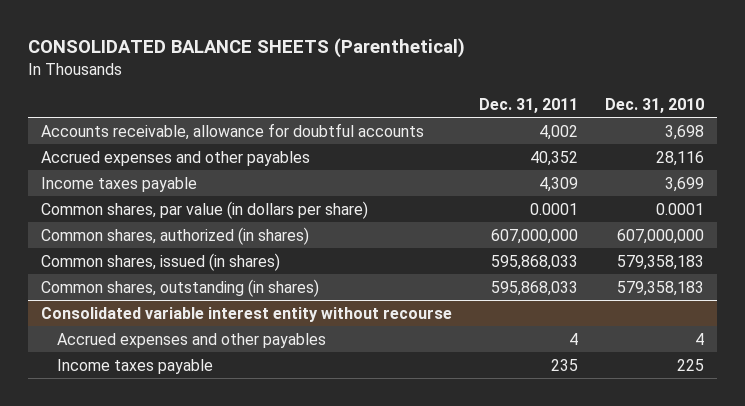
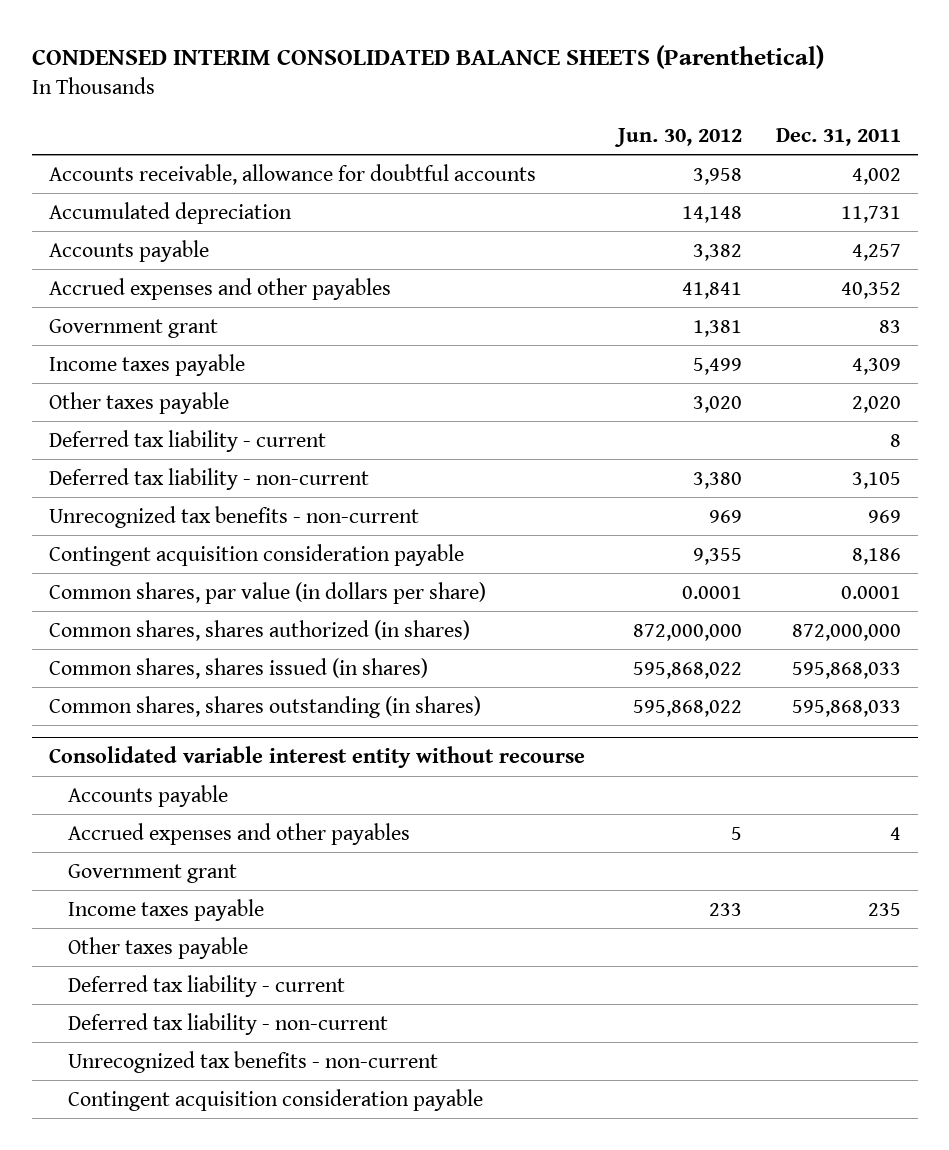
[27,37,465,58] CONSOLIDATED BALANCE SHEETS (Parenthetical) -> [31,45,824,70] CONDENSED INTERIM CONSOLIDATED BALANCE SHEETS (Parenthetical)
[604,97,704,113] Dec. 31, 2010 -> none
none -> [614,127,743,147] Jun. 30, 2012
none -> [48,201,292,224] Accumulated depreciation
none -> [48,239,209,262] Accounts payable
none -> [48,318,218,338] Government grant
none -> [48,391,229,414] Other taxes payable
none -> [48,429,326,452] Deferred tax liability - current
none -> [48,467,369,490] Deferred tax liability - non-current
none -> [48,505,419,528] Unrecognized tax benefits - non-current
none -> [48,543,464,566] Contingent acquisition consideration payable
[41,226,310,245] Common shares, authorized (in shares) -> [48,619,470,641] Common shares, shares authorized (in shares)
[490,228,578,244] 607,000,000 -> [791,623,901,641] 872,000,000
[41,252,281,271] Common shares, issued (in shares) -> [48,657,428,679] Common shares, shares issued (in shares)
[41,278,320,297] Common shares, outstanding (in shares) -> [48,695,481,718] Common shares, shares outstanding (in shares)
none -> [68,784,229,807] Accounts payable
none -> [68,863,238,883] Government grant
none -> [68,936,249,959] Other taxes payable
none -> [68,974,346,997] Deferred tax liability - current
none -> [68,1012,389,1035] Deferred tax liability - non-current
none -> [68,1050,439,1073] Unrecognized tax benefits - non-current
none -> [68,1088,484,1111] Contingent acquisition consideration payable

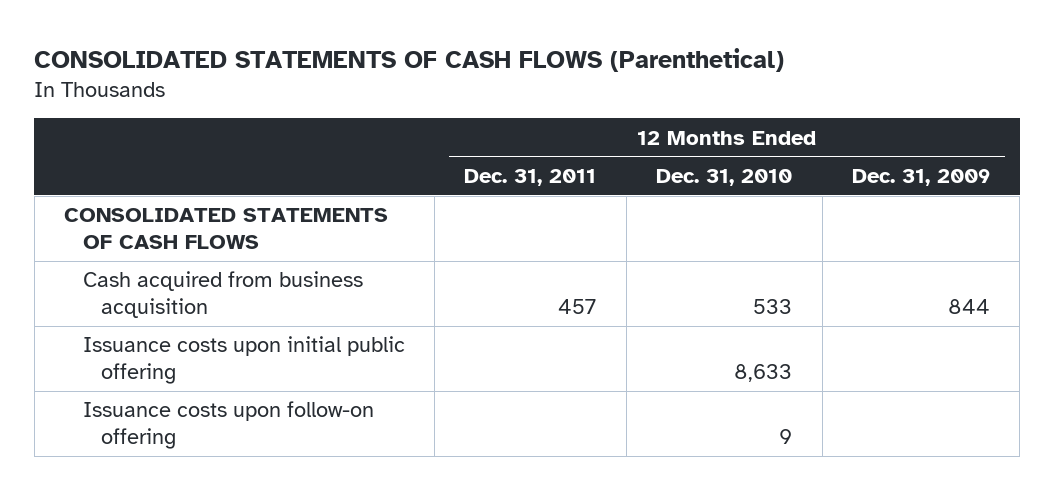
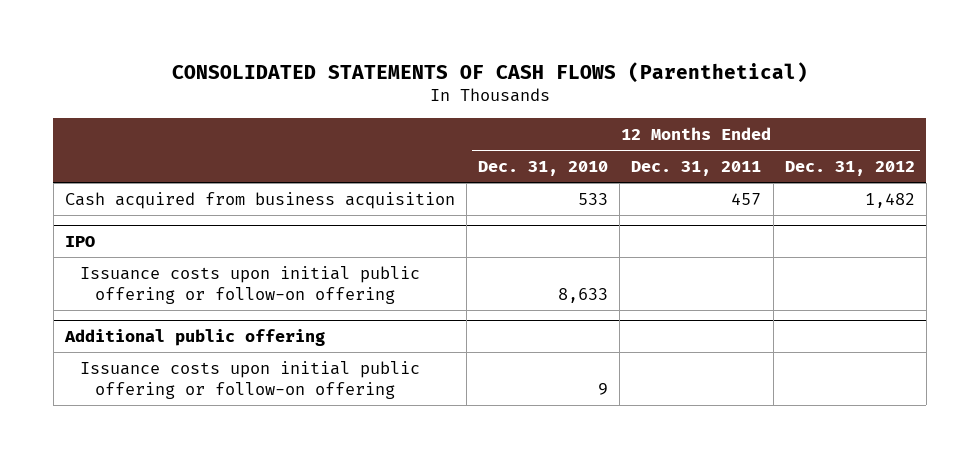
[851,168,990,186] Dec. 31, 2009 -> none
none -> [784,160,915,176] Dec. 31, 2012
[64,208,389,250] CONSOLIDATED STATEMENTS OF CASH FLOWS -> none
none -> [65,236,96,248] IPO
[82,336,405,385] Issuance costs upon initial public offering -> [79,265,420,304] Issuance costs upon initial public offering or follow-on offering
none -> [64,329,326,347] Additional public offering
[82,401,374,450] Issuance costs upon follow-on offering -> [79,360,420,399] Issuance costs upon initial public offering or follow-on offering

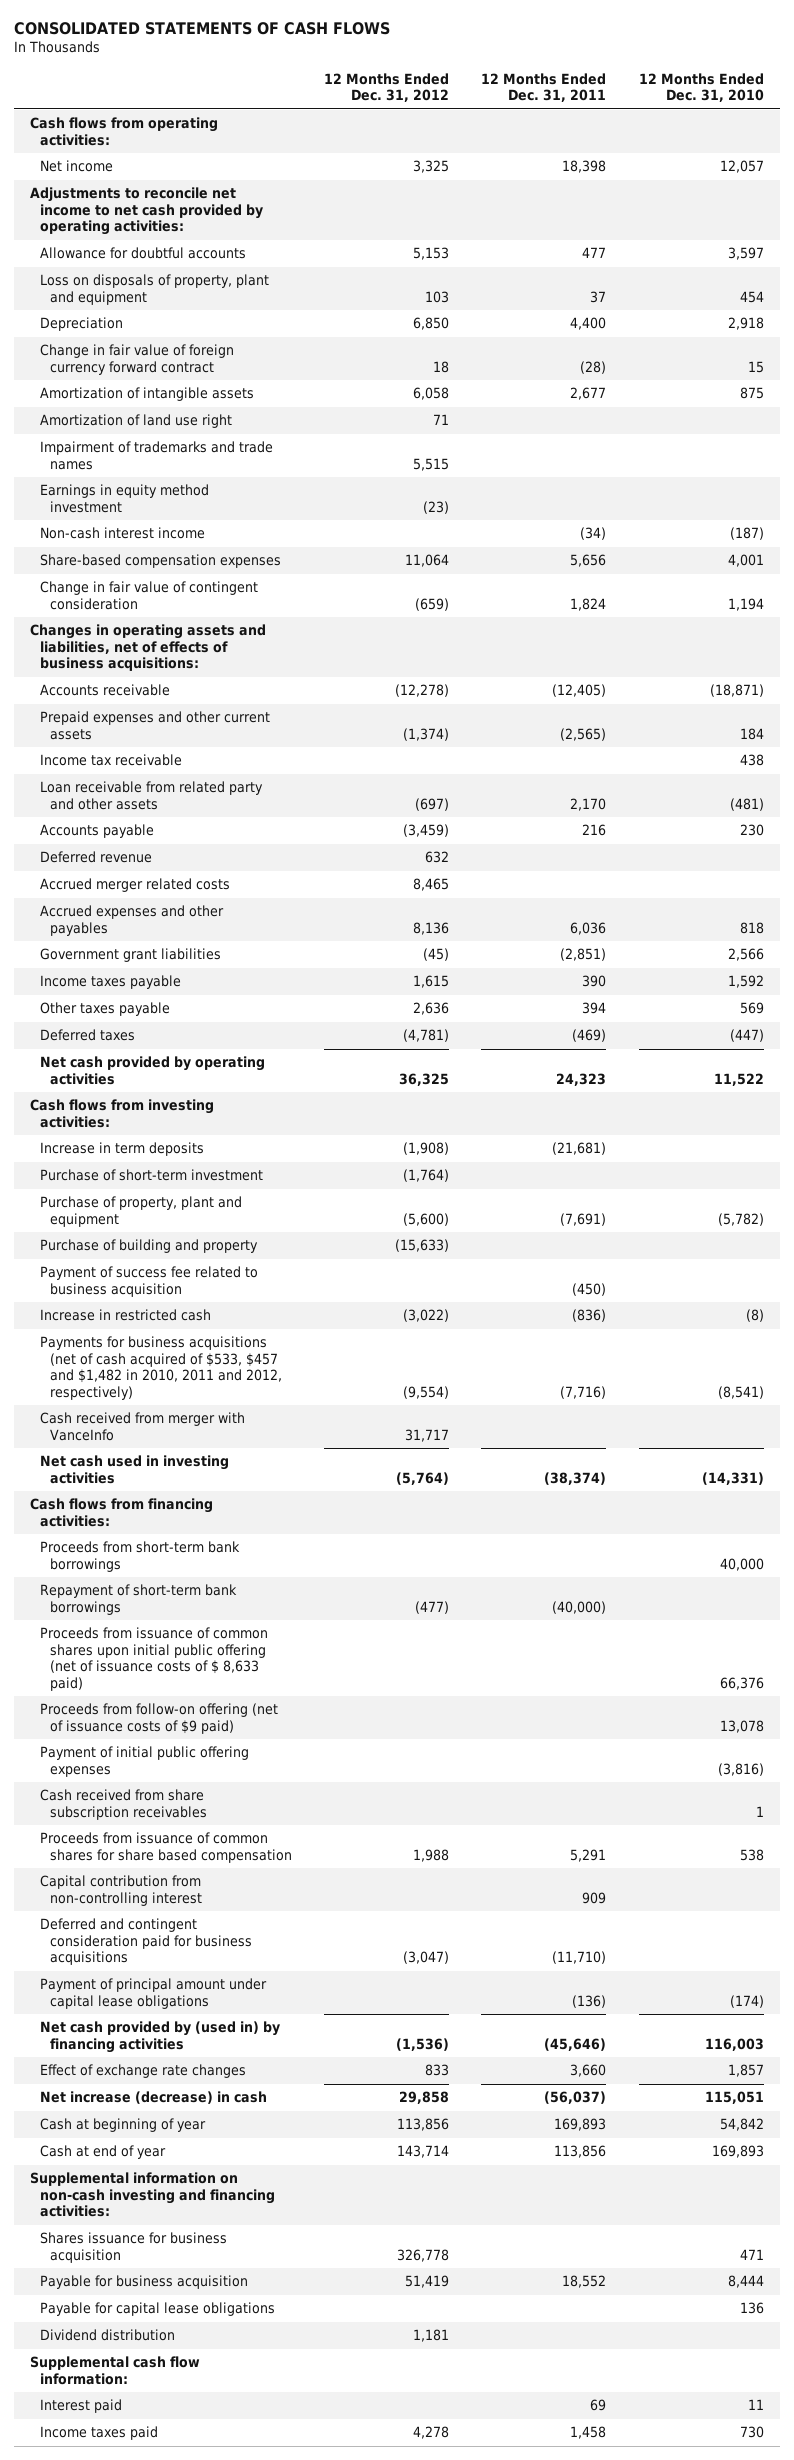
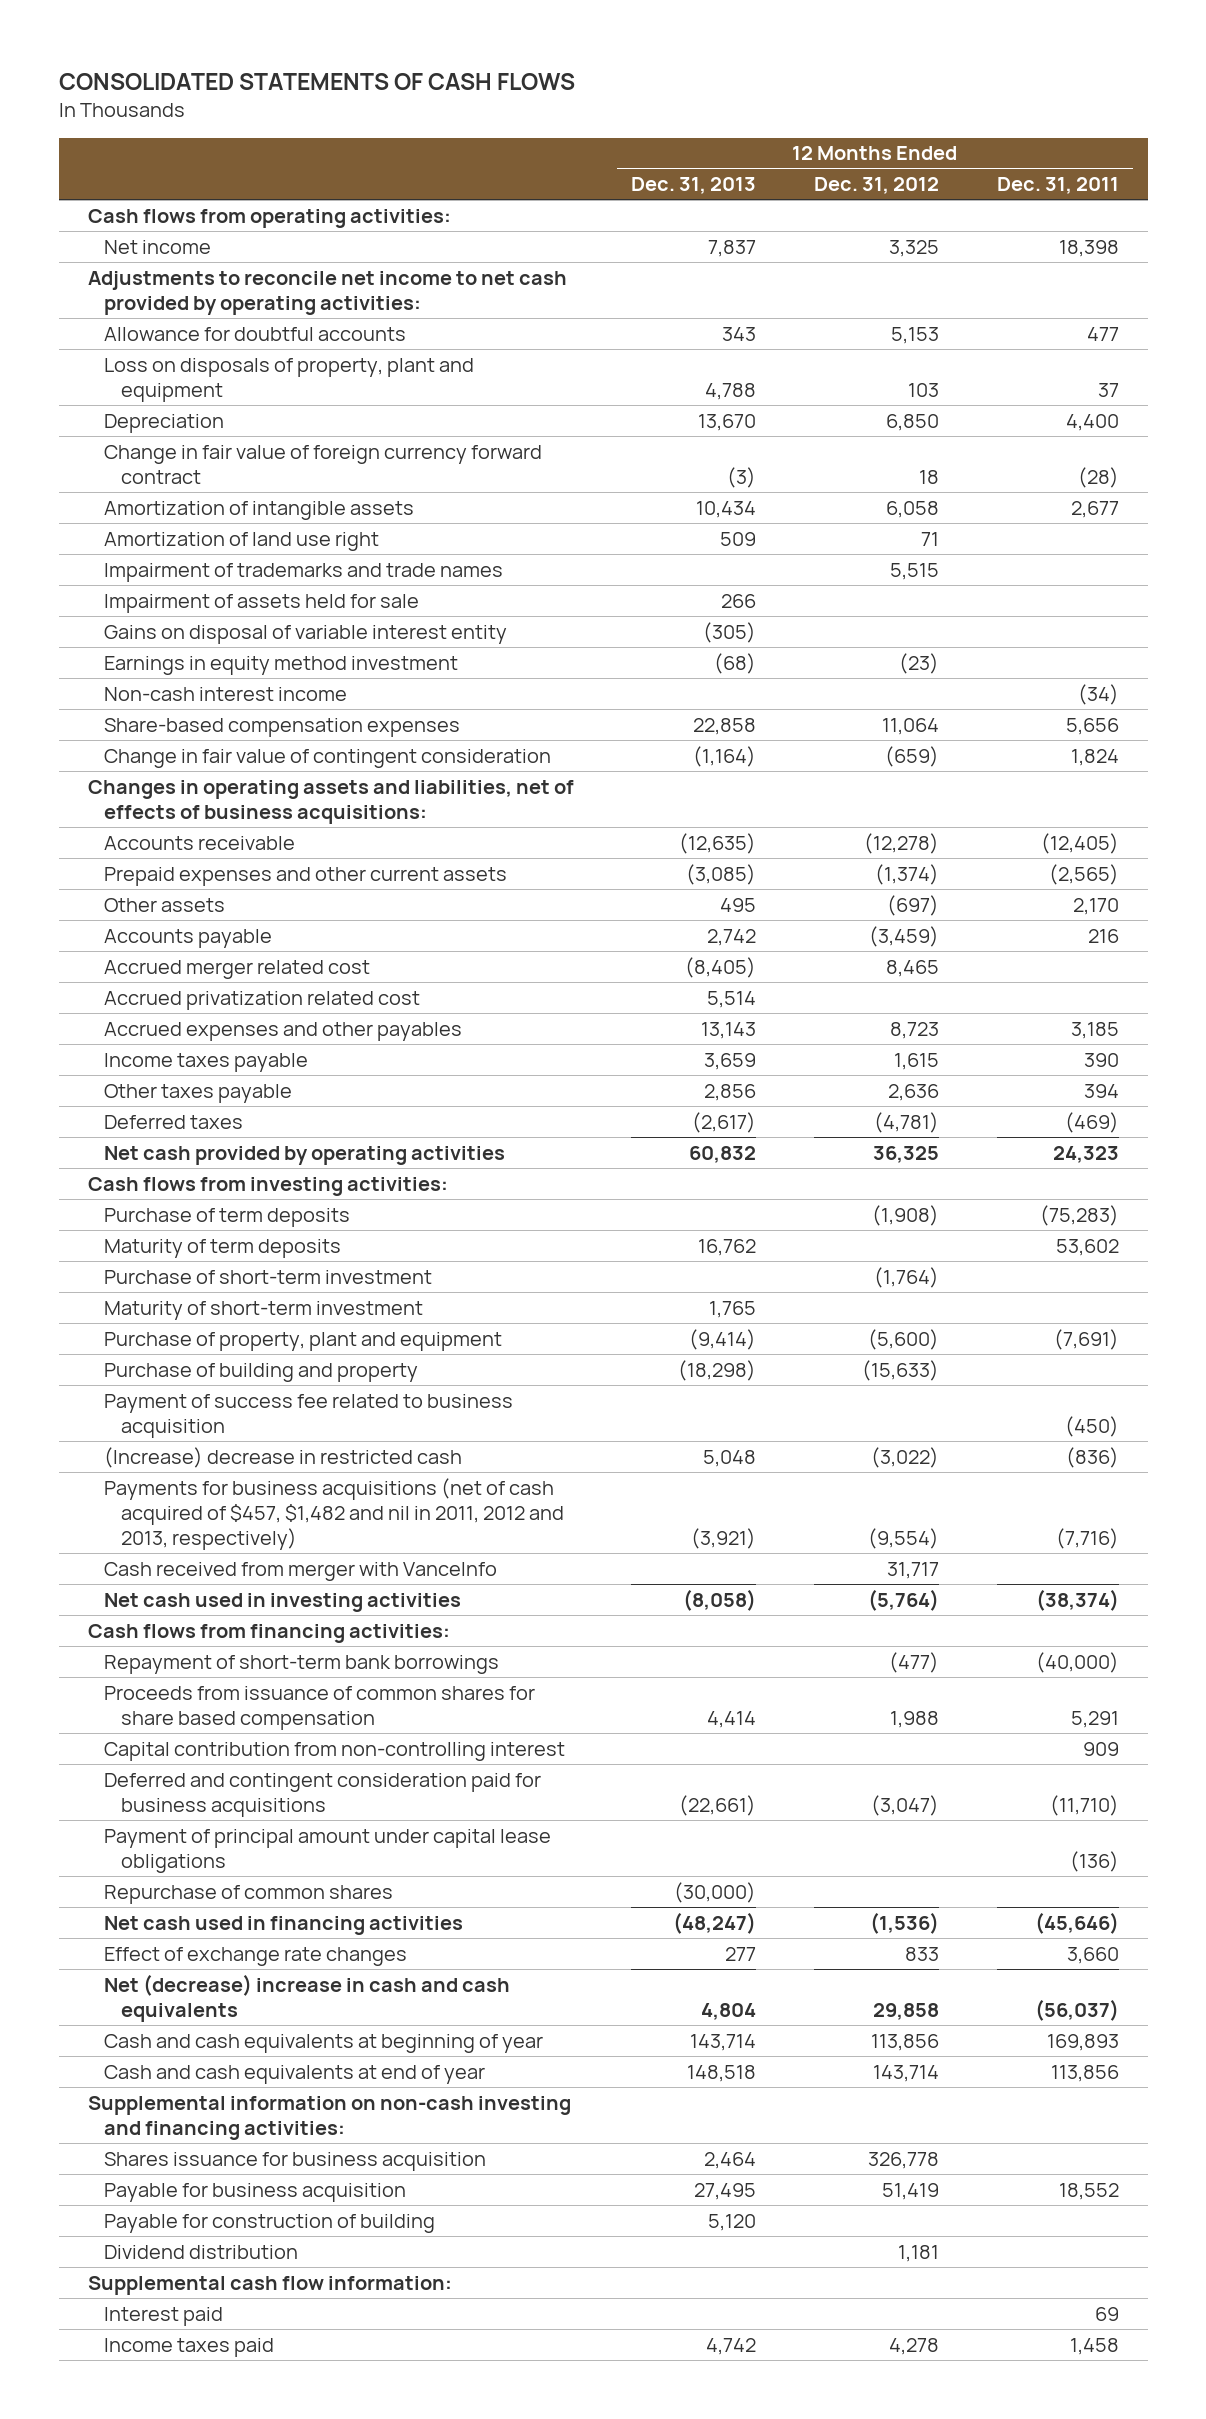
[638,72,764,103] 12 Months Ended Dec. 31, 2010 -> none
none -> [631,177,757,195] Dec. 31, 2013
none -> [104,593,420,613] Impairment of assets held for sale
none -> [104,624,508,644] Gains on disposal of variable interest entity
[39,754,182,767] Income tax receivable -> none
[39,781,263,810] Loan receivable from related party and other assets -> [104,897,226,912] Other assets
[39,851,152,864] Deferred revenue -> none
[39,948,221,963] Government grant liabilities -> none
[39,878,230,893] Accrued merger related costs -> [104,959,371,979] Accrued merger related cost
none -> [104,990,421,1010] Accrued privatization related cost
[413,921,450,935] 8,136 -> [889,1021,939,1039] 8,723
[570,921,607,935] 6,036 -> [1070,1021,1119,1039] 3,185
[39,1142,204,1157] Increase in term deposits -> [104,1207,351,1227] Purchase of term deposits
[552,1142,607,1156] (21,681) -> [1039,1204,1119,1226] (75,283)
none -> [104,1238,342,1258] Maturity of term deposits
none -> [104,1300,424,1320] Maturity of short-term investment
[39,1309,211,1322] Increase in restricted cash -> [104,1446,463,1468] (Increase) decrease in restricted cash
[39,1336,282,1400] Payments for business acquisitions (net of cash acquired of $533, $457 and $1,482 in 2010, 2011 and 2012, respectively) -> [104,1477,564,1551] Payments for business acquisitions (net of cash acquired of $457, $1,482 and nil in 2011, 2012 and 2013, respectively)
[39,1541,240,1572] Proceeds from short-term bank borrowings -> none
[39,1627,268,1691] Proceeds from issuance of common shares upon initial public offering (net of issuance costs of $ 8,633 paid) -> none
[39,1703,278,1734] Proceeds from follow-on offering (net of issuance costs of $9 paid) -> none
[39,1746,249,1777] Payment of initial public offering expenses -> none
[39,1789,207,1820] Cash received from share subscription receivables -> none
none -> [104,1884,394,1904] Repurchase of common shares
[39,2021,280,2053] Net cash provided by (used in) by financing activities -> [104,1915,464,1935] Net cash used in financing activities
[39,2091,267,2105] Net increase (decrease) in cash -> [104,1973,511,2023] Net (decrease) increase in cash and cash equivalents
[39,2118,206,2133] Cash at beginning of year -> [104,2033,544,2053] Cash and cash equivalents at beginning of year
[39,2145,166,2160] Cash at end of year -> [104,2064,486,2084] Cash and cash equivalents at end of year
[39,2302,275,2317] Payable for capital lease obligations -> none
none -> [104,2213,436,2233] Payable for construction of building

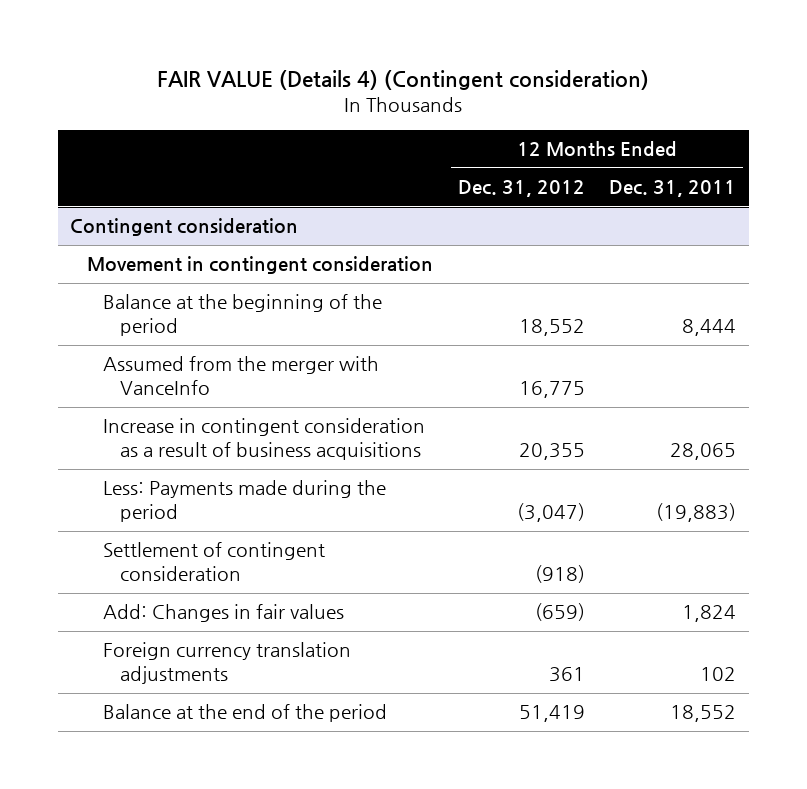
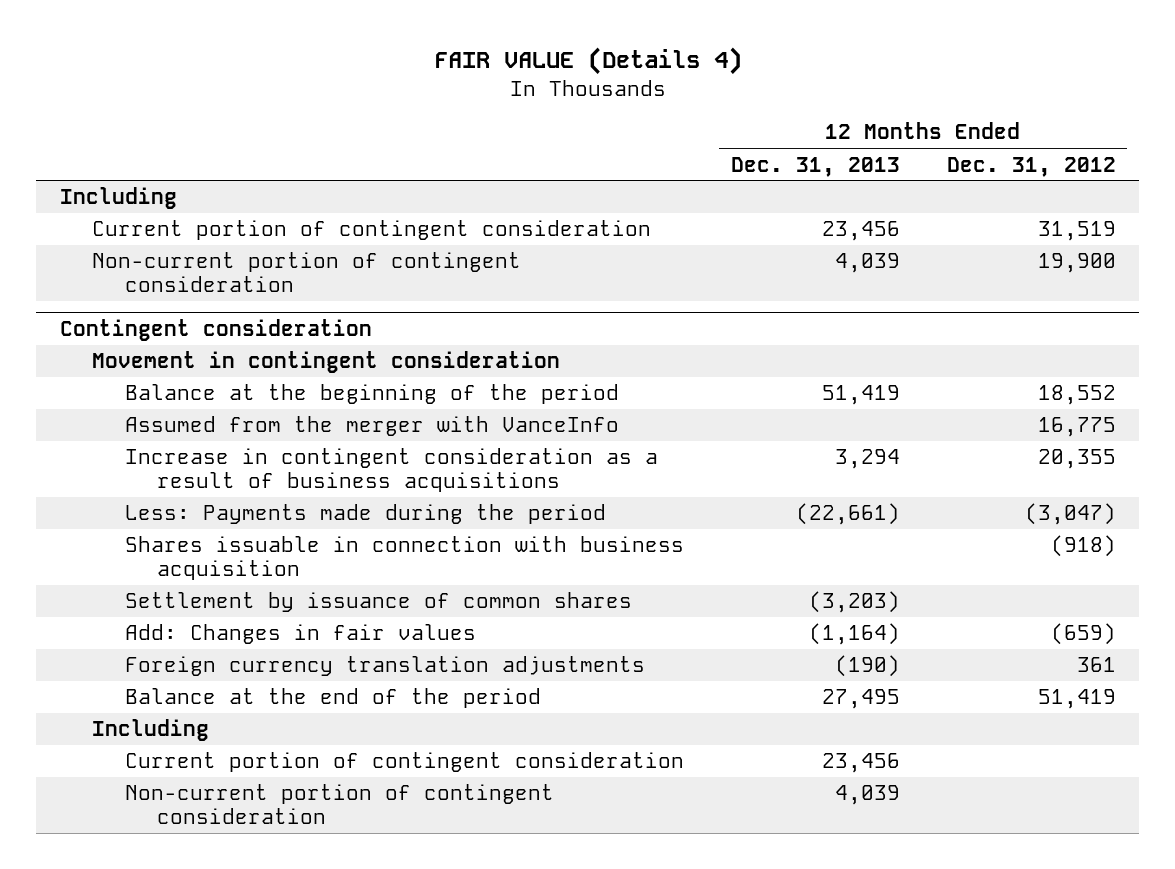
[157,70,650,91] FAIR VALUE (Details 4) (Contingent consideration) -> [433,46,742,75] FAIR VALUE (Details 4)
[609,179,737,197] Dec. 31, 2011 -> none
none -> [730,156,900,177] Dec. 31, 2013
none -> [59,187,177,210] Including
none -> [92,220,652,241] Current portion of contingent consideration
none -> [92,252,522,292] Non-current portion of contingent consideration
[103,542,326,582] Settlement of contingent consideration -> [124,536,684,580] Shares issuable in connection with business acquisition
none -> [124,592,632,613] Settlement by issuance of common shares
none -> [92,719,210,742] Including
none -> [124,752,684,773] Current portion of contingent consideration
none -> [124,784,554,824] Non-current portion of contingent consideration

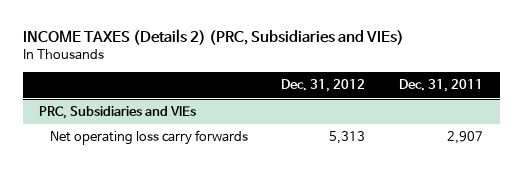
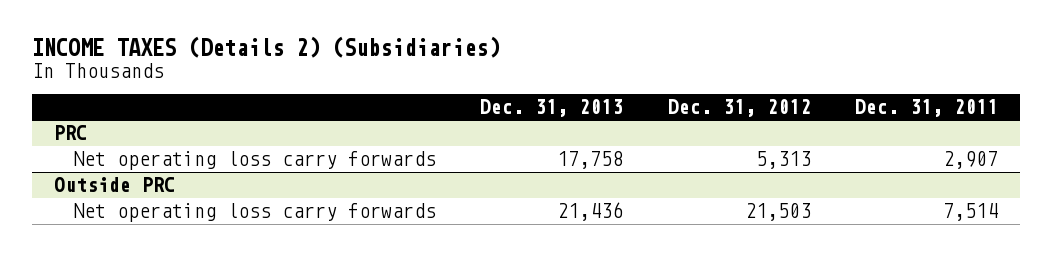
[22,29,404,46] INCOME TAXES (Details 2) (PRC, Subsidiaries and VIEs) -> [31,36,500,59] INCOME TAXES (Details 2) (Subsidiaries)
none -> [480,98,624,117] Dec. 31, 2013
[39,106,197,120] PRC, Subsidiaries and VIEs -> none
none -> [53,125,87,141] PRC
none -> [53,177,175,193] Outside PRC
none -> [72,203,436,223] Net operating loss carry forwards

